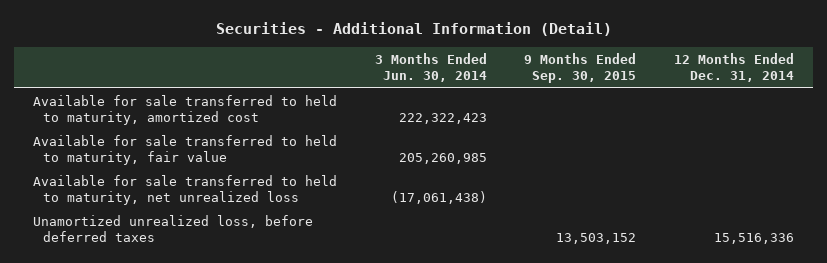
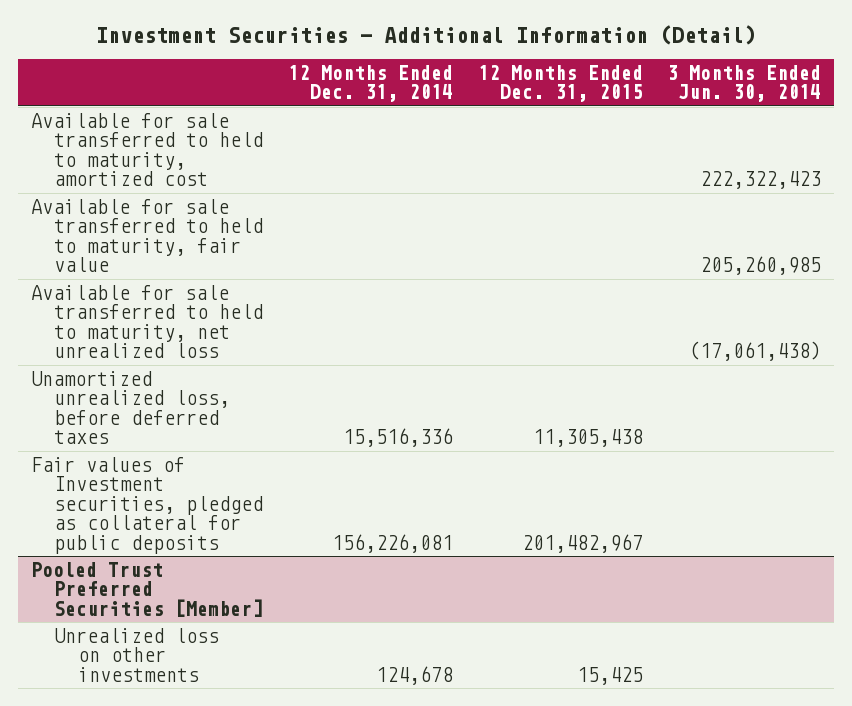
[215,22,612,37] Securities - Additional Information (Detail) -> [96,24,757,45] Investment Securities - Additional Information (Detail)
[524,53,637,84] 9 Months Ended Sep. 30, 2015 -> none
none -> [477,64,643,103] 12 Months Ended Dec. 31, 2015
none -> [30,456,264,554] Fair values of Investment securities, pledged as collateral for public deposits
none -> [30,561,264,617] Pooled Trust Preferred Securities [Member]
none -> [54,627,220,682] Unrealized loss on other investments

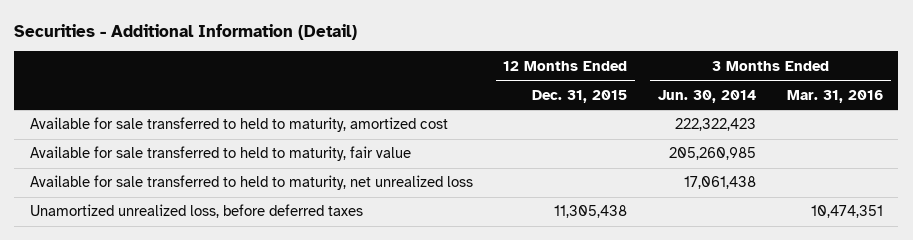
[96,24,757,45] Investment Securities - Additional Information (Detail) -> [14,23,358,40] Securities - Additional Information (Detail)
[287,64,453,103] 12 Months Ended Dec. 31, 2014 -> none
none -> [787,89,884,103] Mar. 31, 2016
[689,341,822,362] (17,061,438) -> [684,176,757,190] 17,061,438
[30,456,264,554] Fair values of Investment securities, pledged as collateral for public deposits -> none
[30,561,264,617] Pooled Trust Preferred Securities [Member] -> none
[54,627,220,682] Unrealized loss on other investments -> none

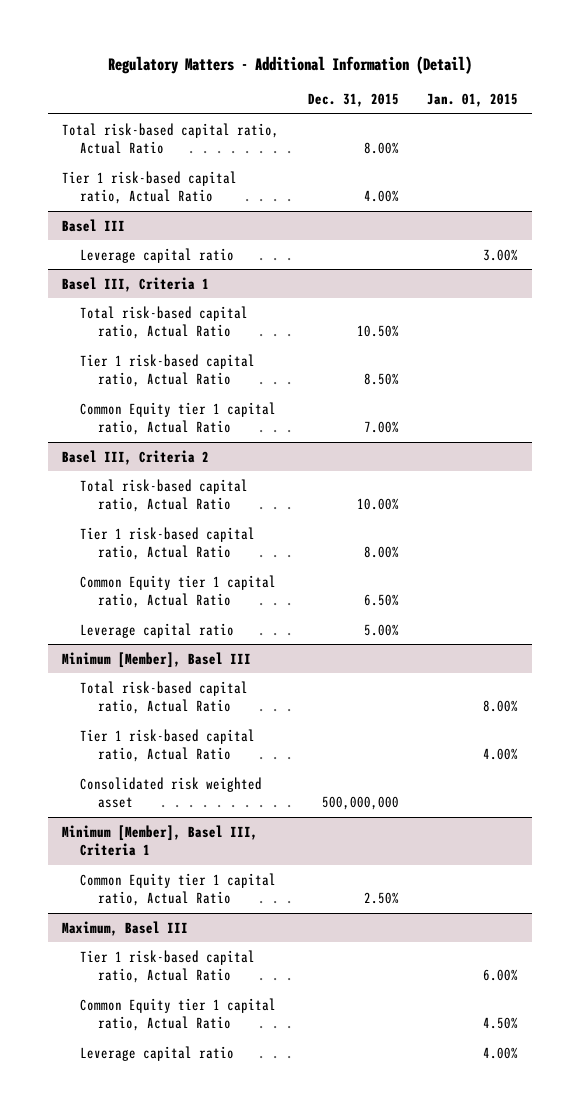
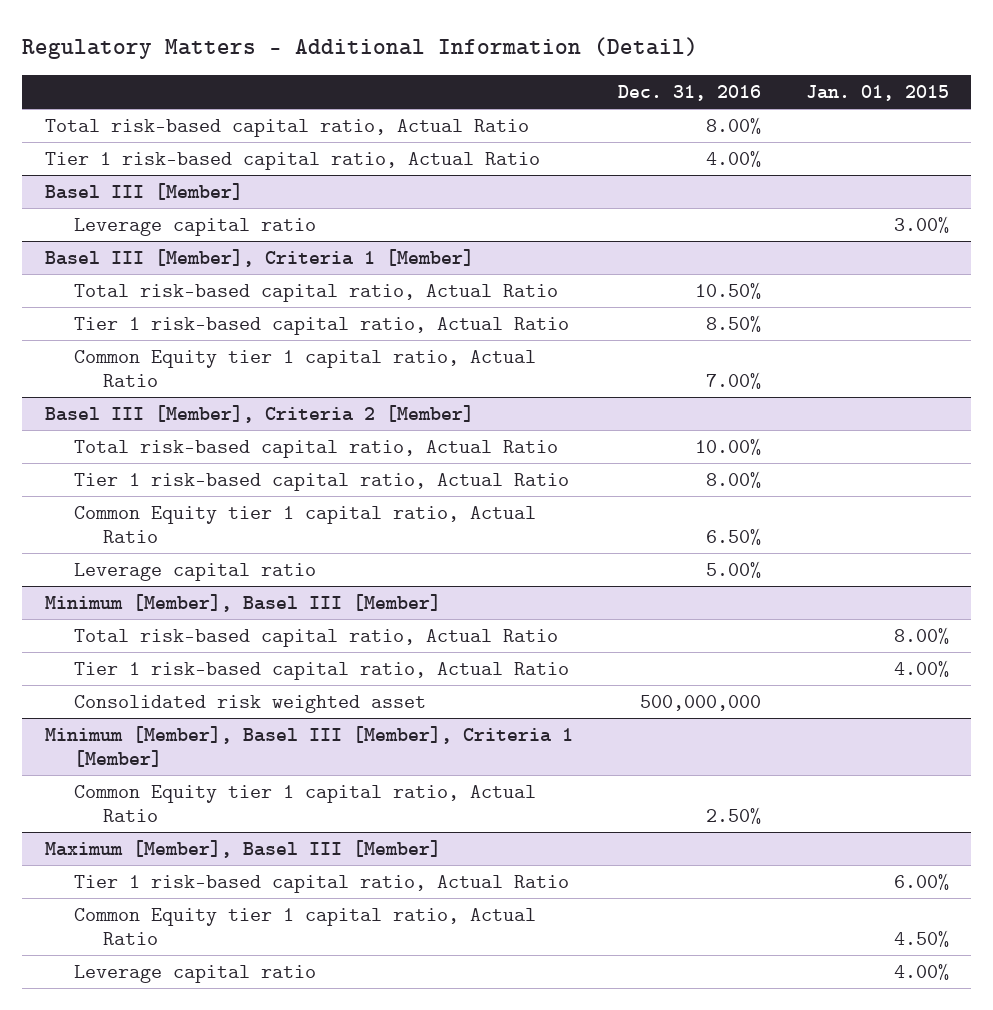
[307,93,399,108] Dec. 31, 2015 -> none
none -> [617,85,761,102] Dec. 31, 2016
[62,218,126,232] Basel III -> [44,183,243,201] Basel III [Member]
[62,276,210,292] Basel III, Criteria 1 -> [44,249,474,268] Basel III [Member], Criteria 1 [Member]
[62,449,210,465] Basel III, Criteria 2 -> [44,405,474,424] Basel III [Member], Criteria 2 [Member]
[62,651,252,668] Minimum [Member], Basel III -> [44,594,441,613] Minimum [Member], Basel III [Member]
[62,824,259,857] Minimum [Member], Basel III, Criteria 1 -> [44,726,573,767] Minimum [Member], Basel III [Member], Criteria 1 [Member]
[62,920,189,936] Maximum, Basel III -> [44,840,441,859] Maximum [Member], Basel III [Member]

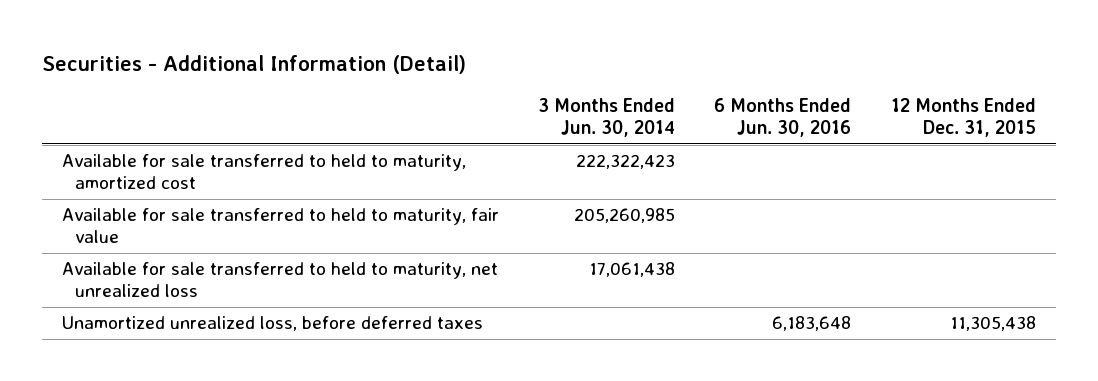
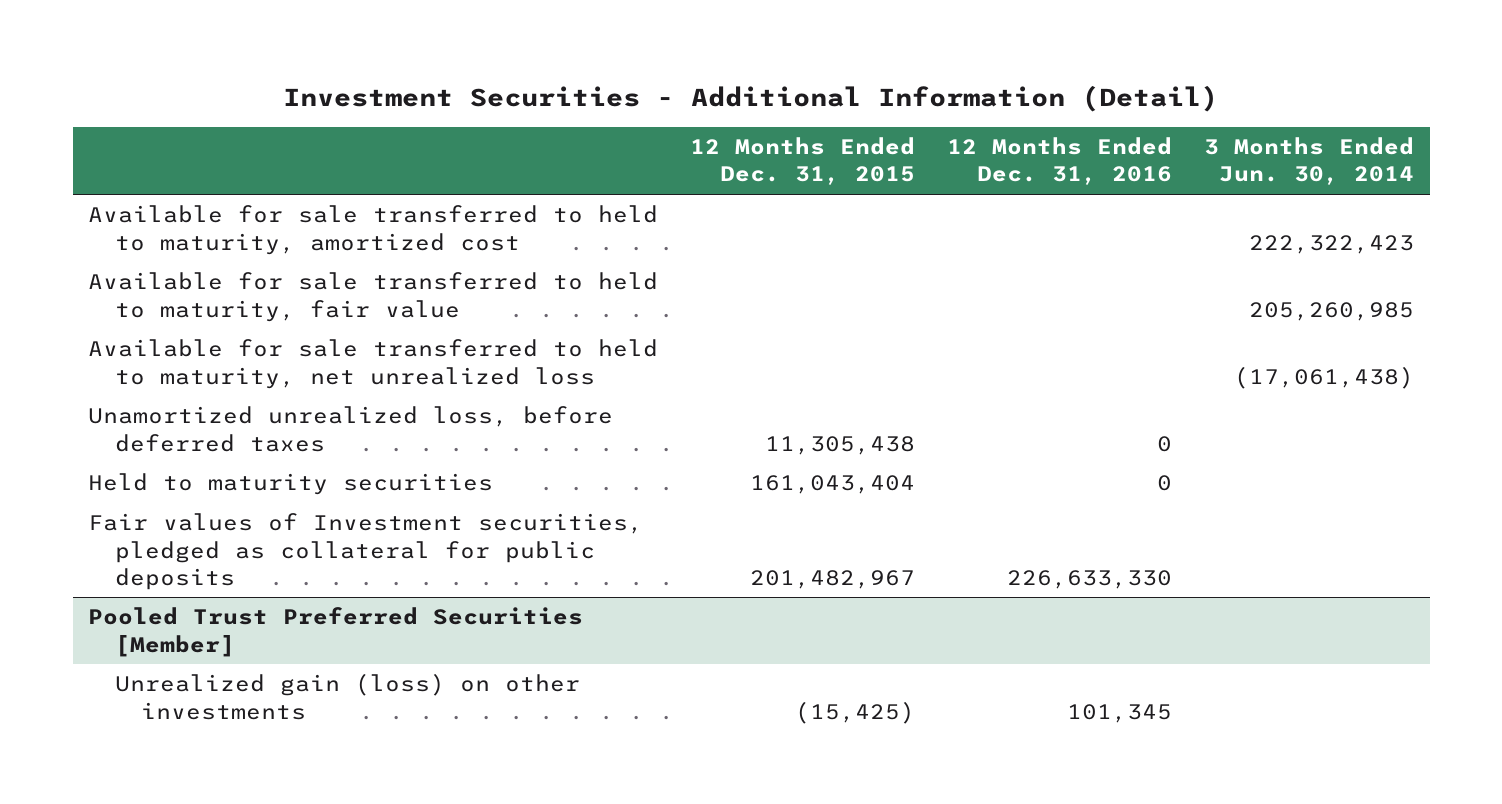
[41,55,466,75] Securities - Additional Information (Detail) -> [283,84,1219,112] Investment Securities - Additional Information (Detail)
[714,98,852,137] 6 Months Ended Jun. 30, 2016 -> none
none -> [947,137,1173,186] 12 Months Ended Dec. 31, 2016
[589,262,676,278] 17,061,438 -> [1233,365,1414,389] (17,061,438)
none -> [88,473,494,496] Held to maturity securities
none -> [88,513,644,590] Fair values of Investment securities, pledged as collateral for public deposits
none -> [88,607,584,657] Pooled Trust Preferred Securities [Member]
none -> [114,673,580,720] Unrealized gain (loss) on other investments

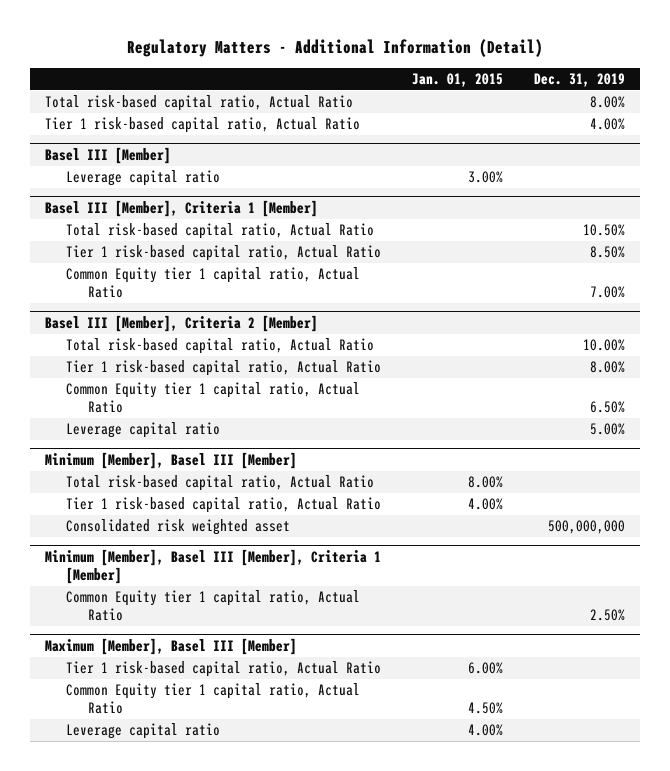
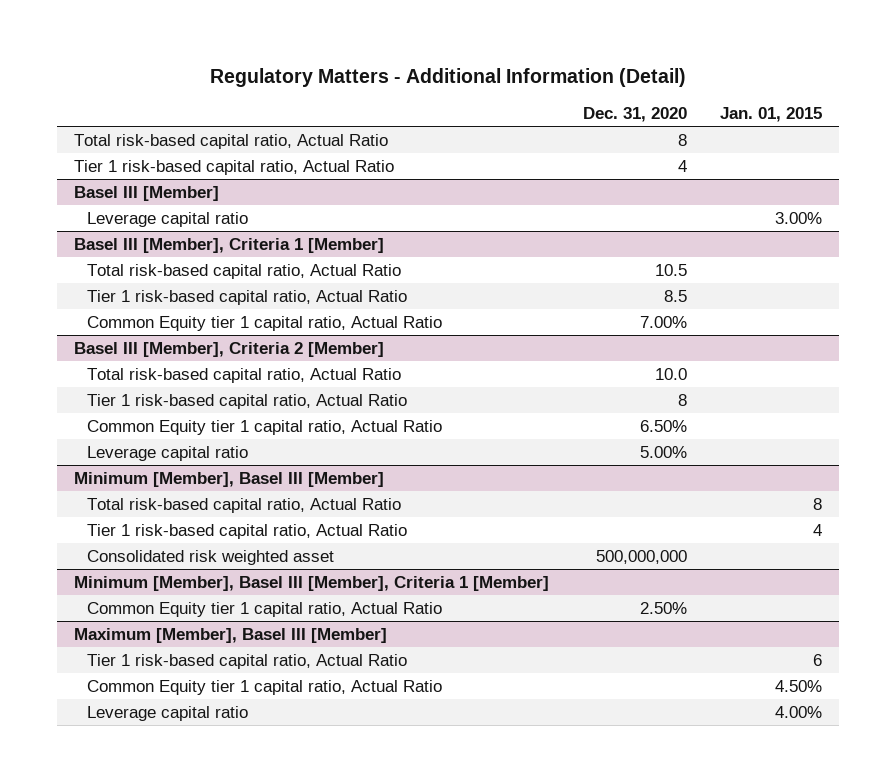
[533,72,625,87] Dec. 31, 2019 -> none
none -> [582,107,687,123] Dec. 31, 2020
[468,476,504,489] 8.00% -> [813,497,823,510] 8
[468,498,504,511] 4.00% -> [813,523,823,536] 4
[468,662,504,675] 6.00% -> [813,653,823,666] 6

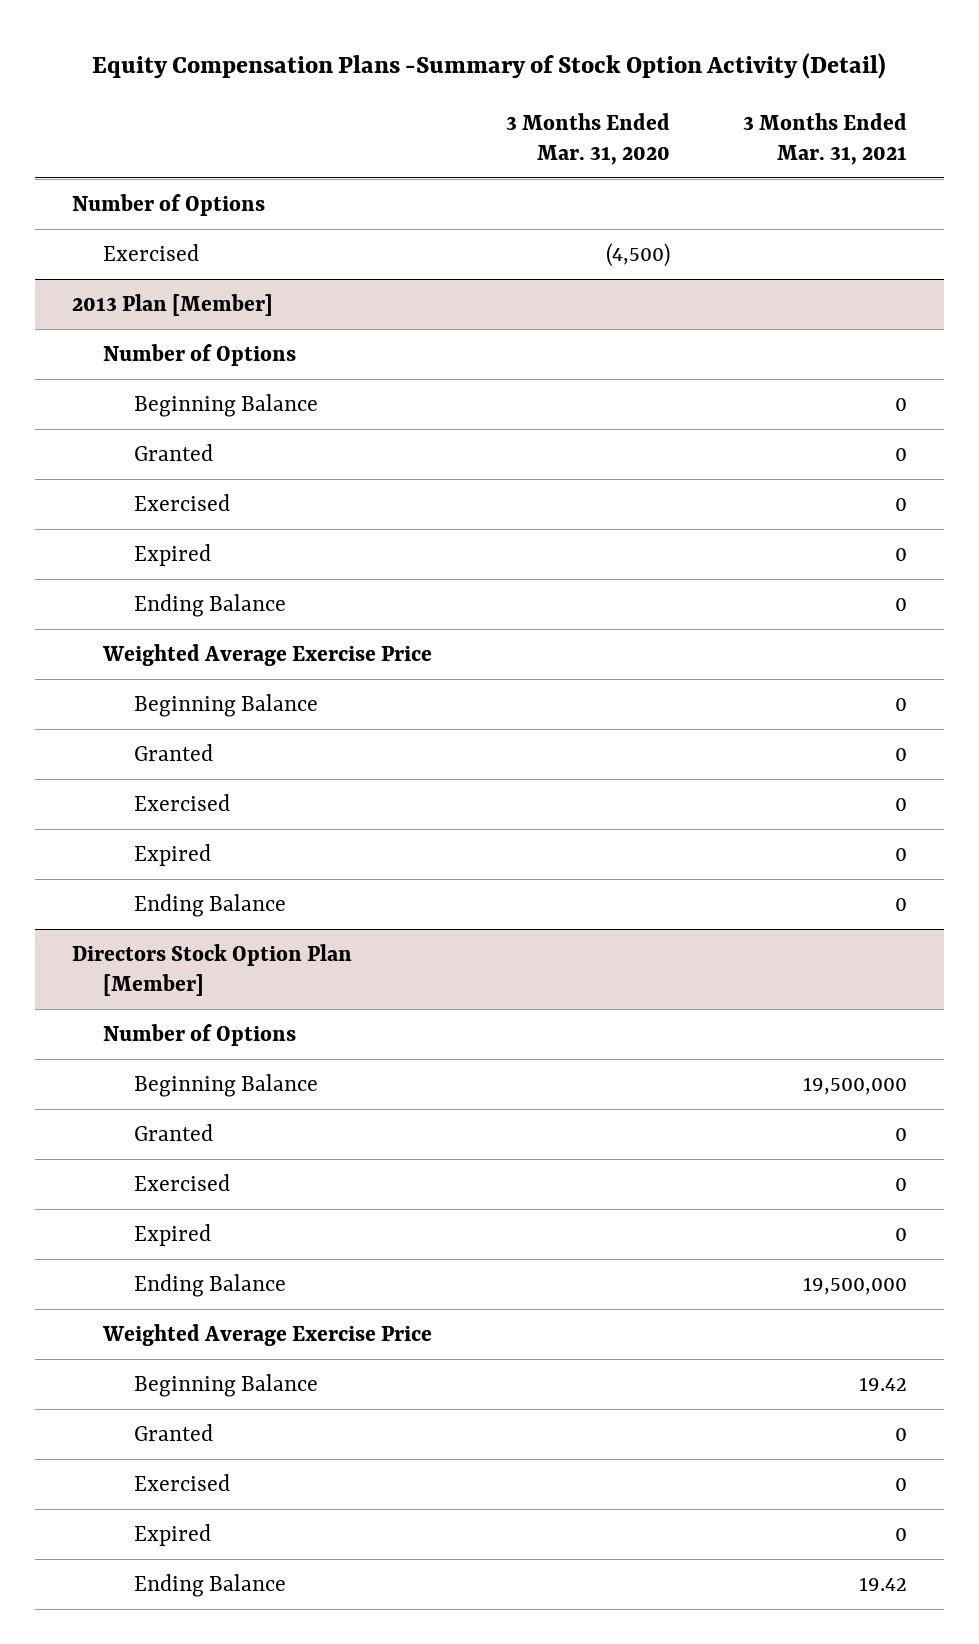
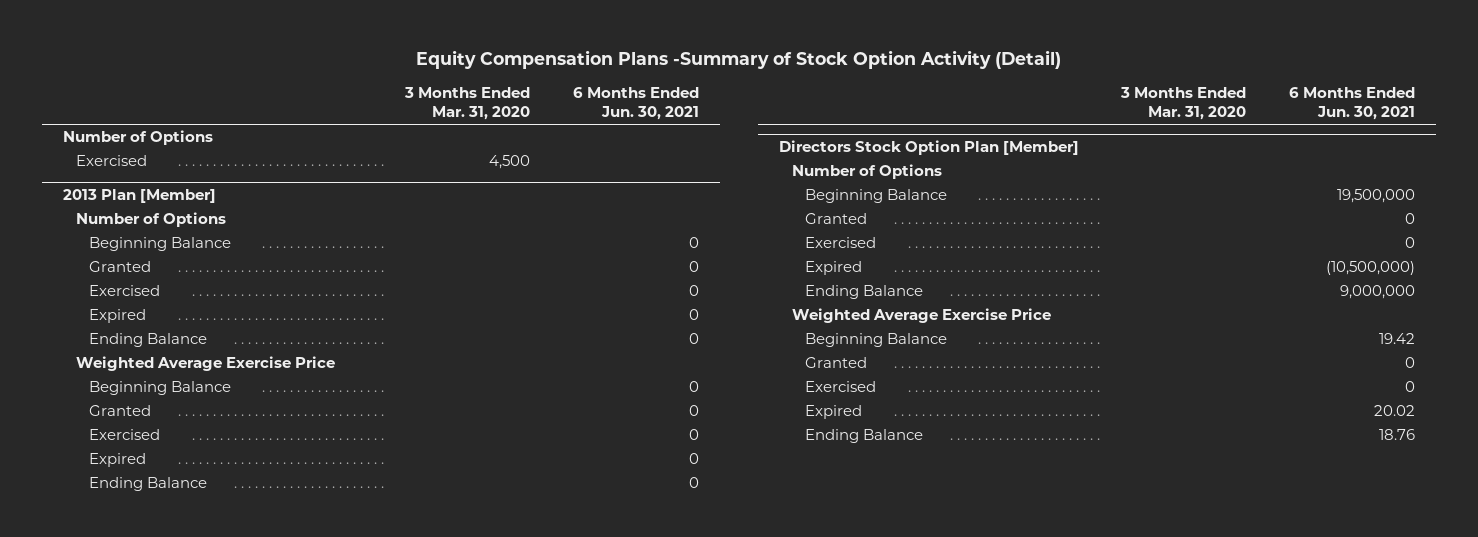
[742,112,907,166] 3 Months Ended Mar. 31, 2021 -> none
none -> [572,86,699,121] 6 Months Ended Jun. 30, 2021
[605,242,670,267] (4,500) -> [489,155,531,170] 4,500

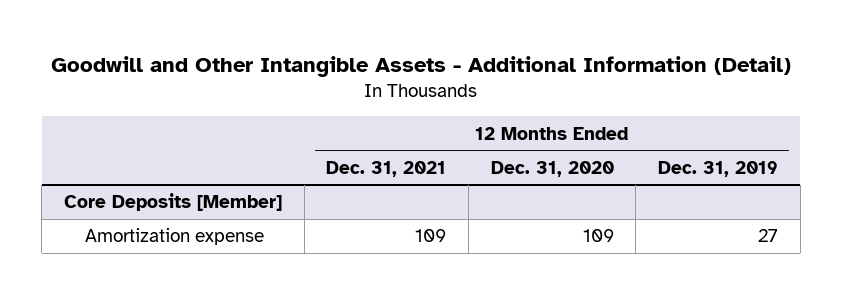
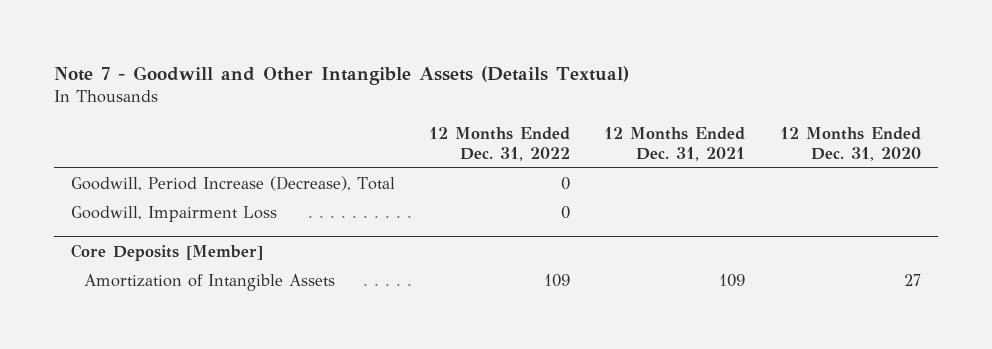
[51,55,792,77] Goodwill and Other Intangible Assets - Additional Information (Detail) -> [54,66,630,86] Note 7 - Goodwill and Other Intangible Assets (Details Textual)
[658,160,779,177] Dec. 31, 2019 -> none
none -> [429,127,571,161] 12 Months Ended Dec. 31, 2022
none -> [71,176,396,192] Goodwill, Period Increase (Decrease), Total
none -> [71,206,278,223] Goodwill, Impairment Loss
[84,228,264,246] Amortization expense -> [83,274,335,292] Amortization of Intangible Assets
[582,229,614,243] 109 -> [903,274,921,287] 27

